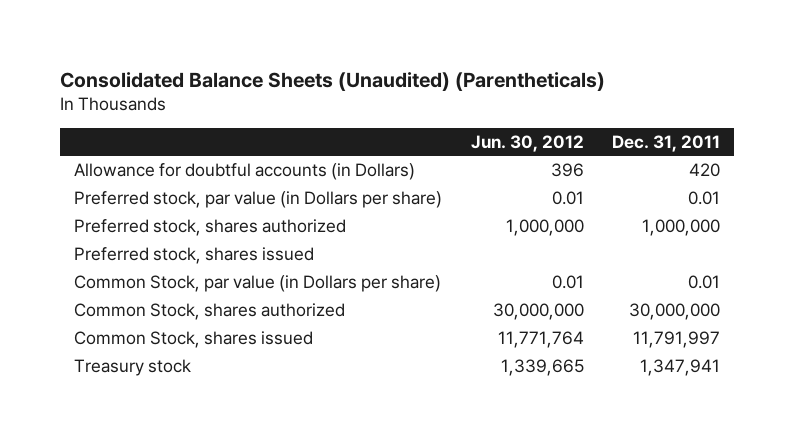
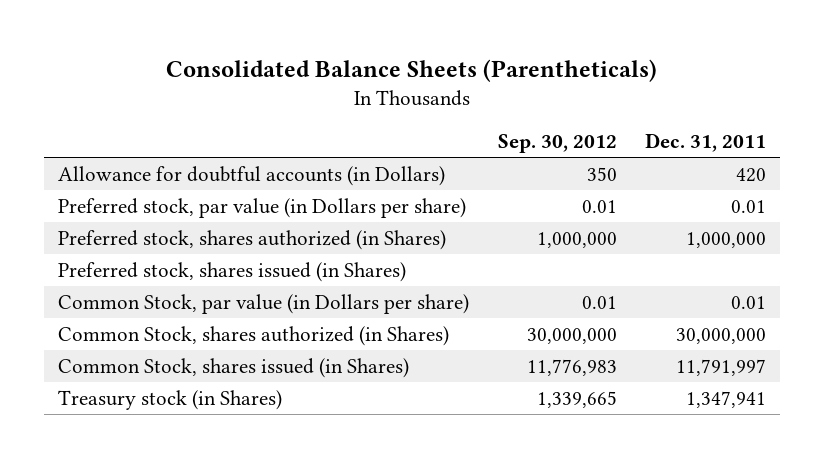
[60,71,606,91] Consolidated Balance Sheets (Unaudited) (Parentheticals) -> [166,58,658,82] Consolidated Balance Sheets (Parentheticals)
[470,134,584,152] Jun. 30, 2012 -> none
none -> [497,134,617,154] Sep. 30, 2012
[74,219,347,237] Preferred stock, shares authorized -> [58,229,447,250] Preferred stock, shares authorized (in Shares)
[74,247,315,265] Preferred stock, shares issued -> [58,261,407,282] Preferred stock, shares issued (in Shares)
[74,303,346,321] Common Stock, shares authorized -> [58,325,450,346] Common Stock, shares authorized (in Shares)
[74,331,314,349] Common Stock, shares issued -> [58,357,410,378] Common Stock, shares issued (in Shares)
[74,359,192,377] Treasury stock -> [58,389,283,410] Treasury stock (in Shares)

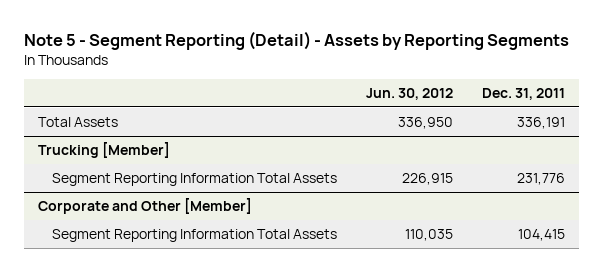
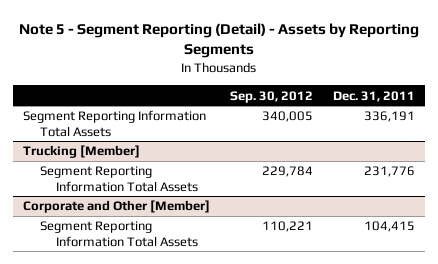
[365,88,453,101] Jun. 30, 2012 -> none
none -> [230,90,314,103] Sep. 30, 2012
[38,117,119,128] Total Assets -> [23,110,207,137] Segment Reporting Information Total Assets

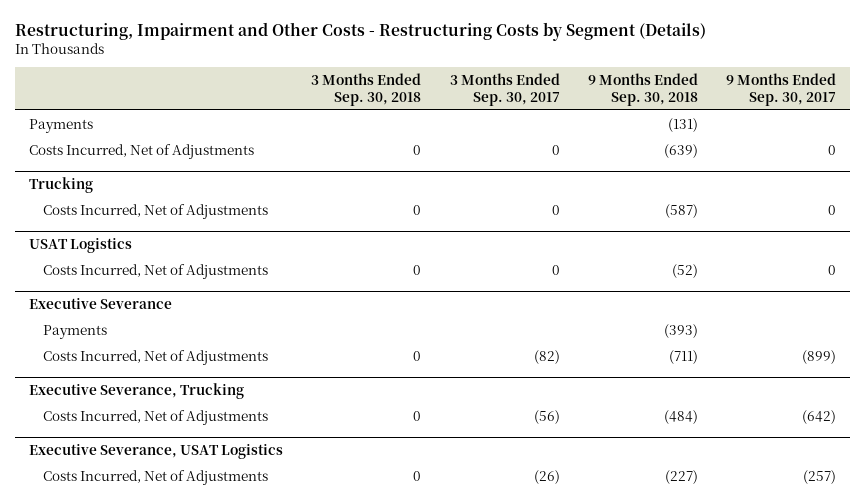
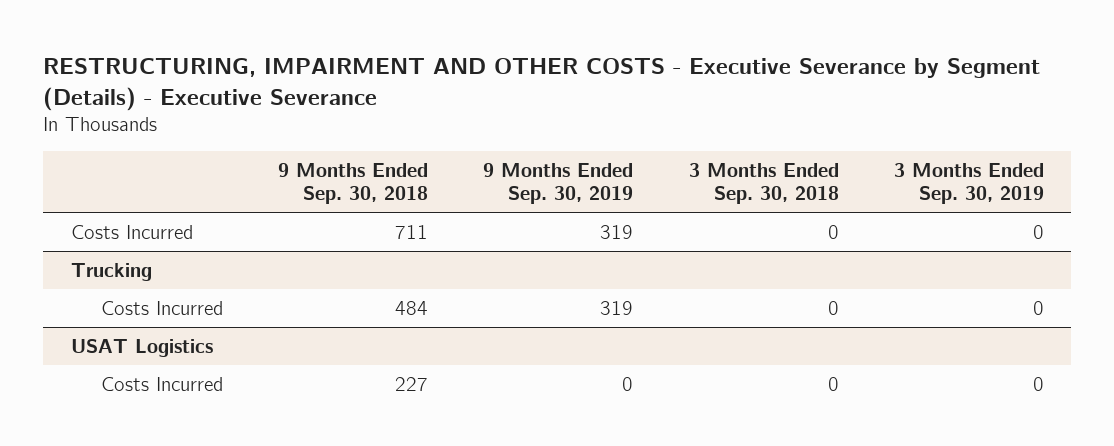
[14,21,706,41] Restructuring, Impairment and Other Costs - Restructuring Costs by Segment (Details) -> [43,57,1041,111] RESTRUCTURING, IMPAIRMENT AND OTHER COSTS - Executive Severance by Segment (Details) - Executive Severance
[449,72,560,106] 3 Months Ended Sep. 30, 2017 -> none
[726,72,837,106] 9 Months Ended Sep. 30, 2017 -> none
none -> [483,163,634,205] 9 Months Ended Sep. 30, 2019
none -> [893,163,1044,205] 3 Months Ended Sep. 30, 2019
[28,118,93,133] Payments -> none
[28,143,254,159] Costs Incurred, Net of Adjustments -> [70,224,193,239] Costs Incurred
[663,143,698,158] (639) -> [395,224,429,239] 711
[43,203,269,219] Costs Incurred, Net of Adjustments -> [100,300,223,315] Costs Incurred
[664,203,698,218] (587) -> [395,300,429,315] 484
[28,298,172,310] Executive Severance -> none
[43,324,108,339] Payments -> none
[43,349,269,365] Costs Incurred, Net of Adjustments -> none
[28,383,244,400] Executive Severance, Trucking -> none
[43,409,269,425] Costs Incurred, Net of Adjustments -> none
[28,444,283,460] Executive Severance, USAT Logistics -> none
[43,469,269,485] Costs Incurred, Net of Adjustments -> none
[43,263,269,279] Costs Incurred, Net of Adjustments -> [100,376,223,391] Costs Incurred
[671,263,698,278] (52) -> [395,376,429,391] 227

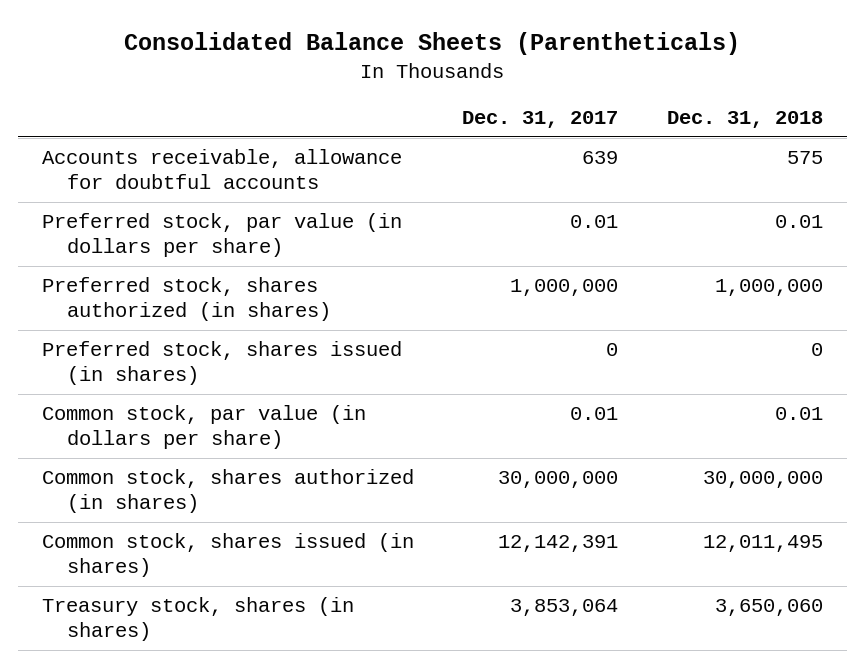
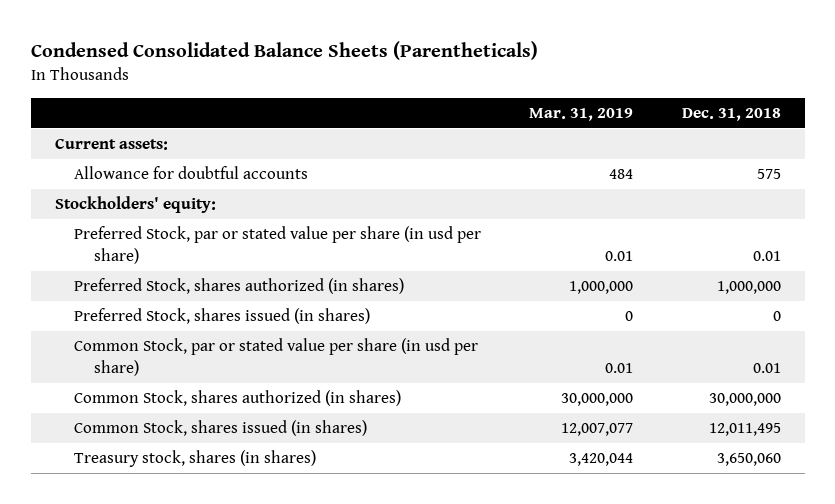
[124,31,741,55] Consolidated Balance Sheets (Parentheticals) -> [30,41,538,61] Condensed Consolidated Balance Sheets (Parentheticals)
[462,111,619,129] Dec. 31, 2017 -> none
none -> [529,108,634,122] Mar. 31, 2019
none -> [54,138,168,151] Current assets:
[42,149,403,189] Accounts receivable, allowance for doubtful accounts -> [74,166,309,180] Allowance for doubtful accounts
none -> [54,196,216,214] Stockholders' equity:
[42,213,403,257] Preferred stock, par value (in dollars per share) -> [74,226,482,264] Preferred Stock, par or stated value per share (in usd per share)
[42,277,331,321] Preferred stock, shares authorized (in shares) -> [74,278,405,295] Preferred Stock, shares authorized (in shares)
[42,341,403,385] Preferred stock, shares issued (in shares) -> [74,308,371,325] Preferred Stock, shares issued (in shares)
[42,405,367,449] Common stock, par value (in dollars per share) -> [74,338,479,376] Common Stock, par or stated value per share (in usd per share)
[42,469,415,513] Common stock, shares authorized (in shares) -> [74,390,402,407] Common Stock, shares authorized (in shares)
[42,533,415,577] Common stock, shares issued (in shares) -> [74,420,368,437] Common Stock, shares issued (in shares)

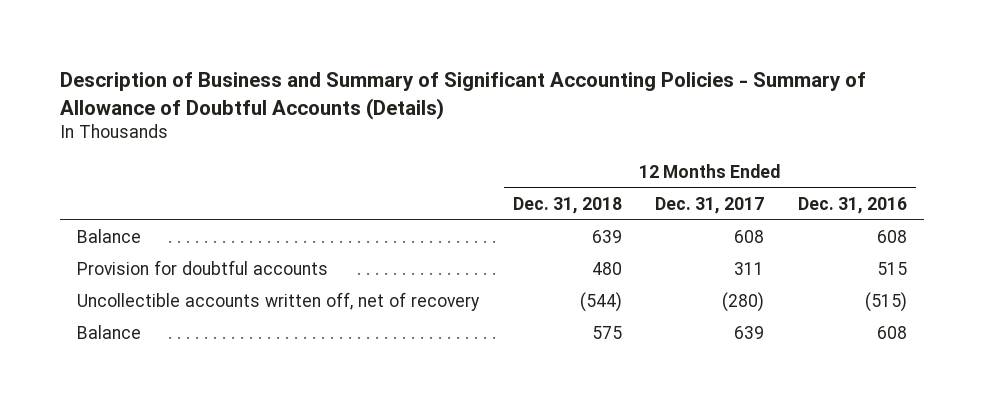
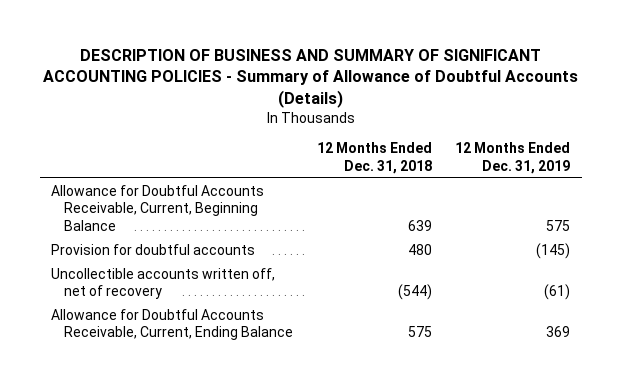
[59,72,866,120] Description of Business and Summary of Significant Accounting Policies - Summary of Allowance of Doubtful Accounts (Details) -> [42,49,578,108] DESCRIPTION OF BUSINESS AND SUMMARY OF SIGNIFICANT ACCOUNTING POLICIES - Summary of Allowance of Doubtful Accounts (Details)
[655,197,765,215] Dec. 31, 2017 -> none
[798,197,908,215] Dec. 31, 2016 -> none
none -> [455,142,571,174] 12 Months Ended Dec. 31, 2019
[76,229,141,244] Balance -> [51,184,265,231] Allowance for Doubtful Accounts Receivable, Current, Beginning Balance
[76,325,141,340] Balance -> [51,308,294,341] Allowance for Doubtful Accounts Receivable, Current, Ending Balance

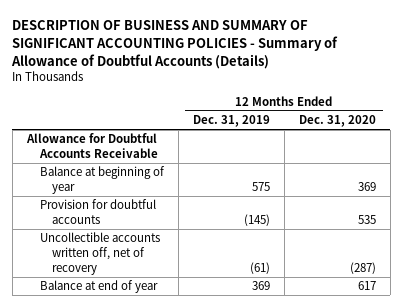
[316,142,432,174] 12 Months Ended Dec. 31, 2018 -> none
none -> [298,115,376,128] Dec. 31, 2020
none -> [25,133,158,158] Allowance for Doubtful Accounts Receivable
[51,184,265,231] Allowance for Doubtful Accounts Receivable, Current, Beginning Balance -> [39,166,165,194] Balance at beginning of year
[51,308,294,341] Allowance for Doubtful Accounts Receivable, Current, Ending Balance -> [39,280,158,294] Balance at end of year

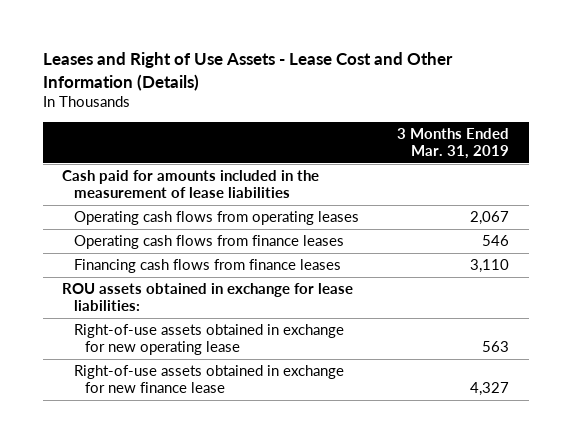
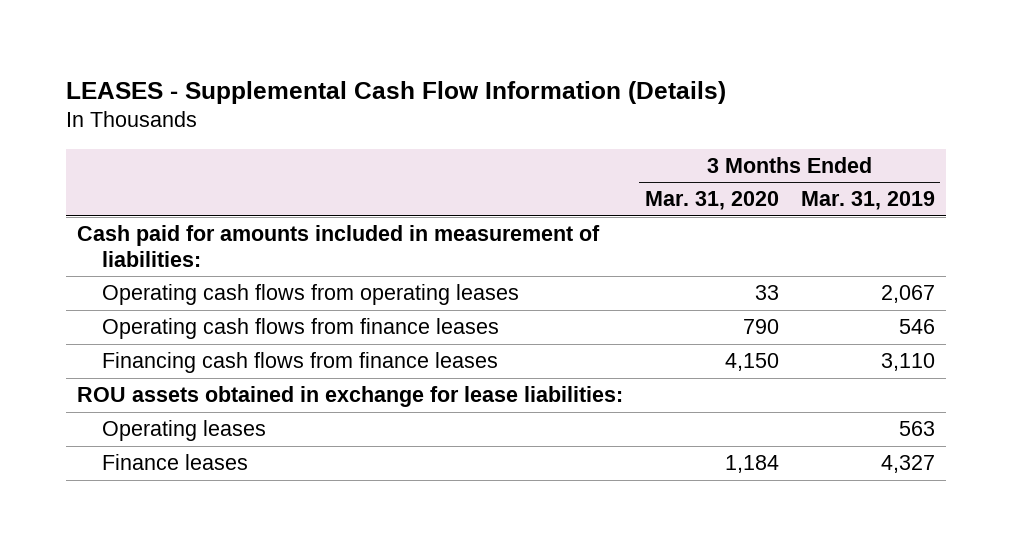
[42,52,453,91] Leases and Right of Use Assets - Lease Cost and Other Information (Details) -> [65,80,726,104] LEASES - Supplemental Cash Flow Information (Details)
none -> [644,191,779,211] Mar. 31, 2020
[62,170,320,199] Cash paid for amounts included in the measurement of lease liabilities -> [76,225,600,268] Cash paid for amounts included in measurement of liabilities:
[73,324,344,356] Right-of-use assets obtained in exchange for new operating lease -> [101,420,266,442] Operating leases
[73,365,344,394] Right-of-use assets obtained in exchange for new finance lease -> [101,454,248,471] Finance leases

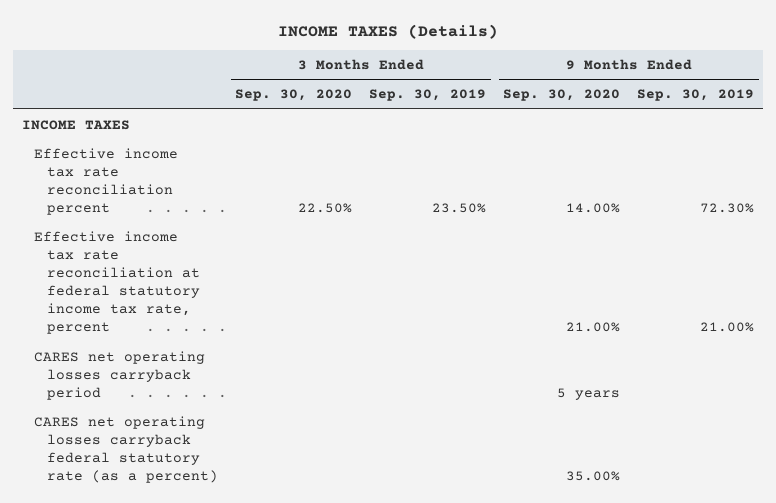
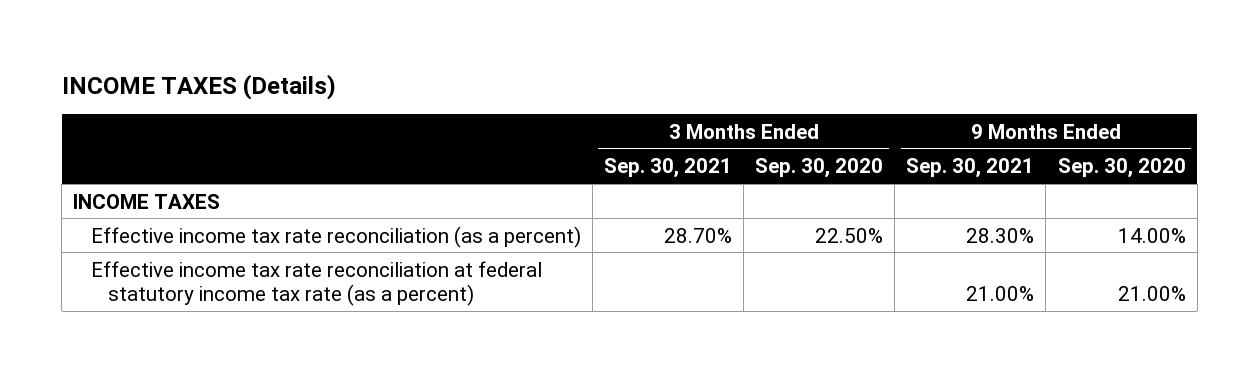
[369,89,487,102] Sep. 30, 2019 -> none
[637,89,755,102] Sep. 30, 2019 -> none
none -> [603,158,732,179] Sep. 30, 2021
none -> [906,158,1035,179] Sep. 30, 2021
[34,350,206,400] CARES net operating losses carryback period -> none
[34,415,219,484] CARES net operating losses carryback federal statutory rate (as a percent) -> none
[34,147,179,216] Effective income tax rate reconciliation percent -> [90,225,581,248] Effective income tax rate reconciliation (as a percent)
[34,230,201,335] Effective income tax rate reconciliation at federal statutory income tax rate, percent -> [90,260,542,306] Effective income tax rate reconciliation at federal statutory income tax rate (as a percent)

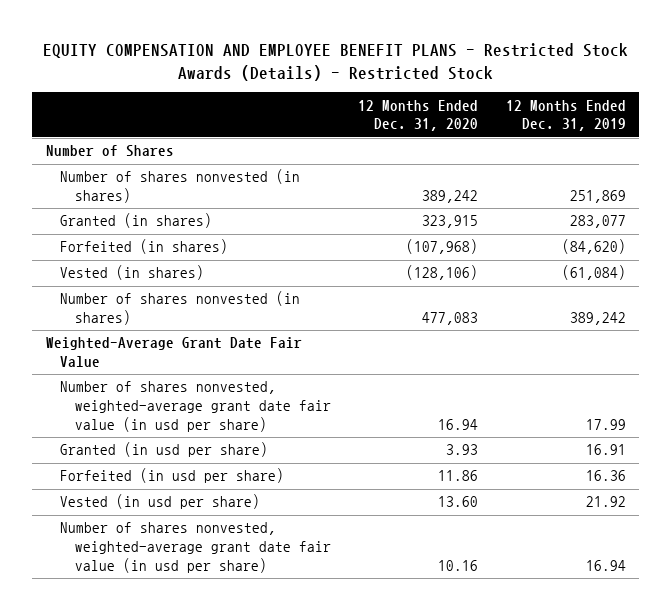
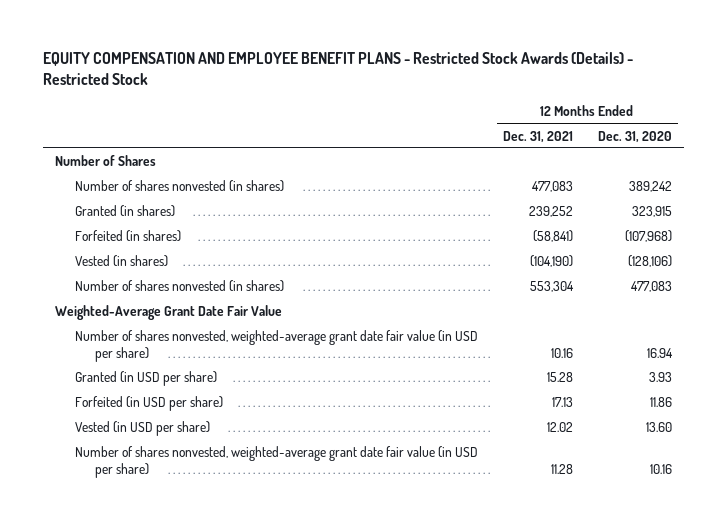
[505,99,626,132] 12 Months Ended Dec. 31, 2019 -> none
none -> [502,130,573,143] Dec. 31, 2021
[60,381,331,433] Number of shares nonvested, weighted-average grant date fair value (in usd per share) -> [74,330,478,362] Number of shares nonvested, weighted-average grant date fair value (in USD per share)
[60,442,269,458] Granted (in usd per share) -> [74,371,217,387] Granted (in USD per share)
[60,468,285,484] Forfeited (in usd per share) -> [74,396,223,412] Forfeited (in USD per share)
[60,494,261,510] Vested (in usd per share) -> [74,421,210,437] Vested (in USD per share)
[60,522,331,574] Number of shares nonvested, weighted-average grant date fair value (in usd per share) -> [74,446,478,478] Number of shares nonvested, weighted-average grant date fair value (in USD per share)

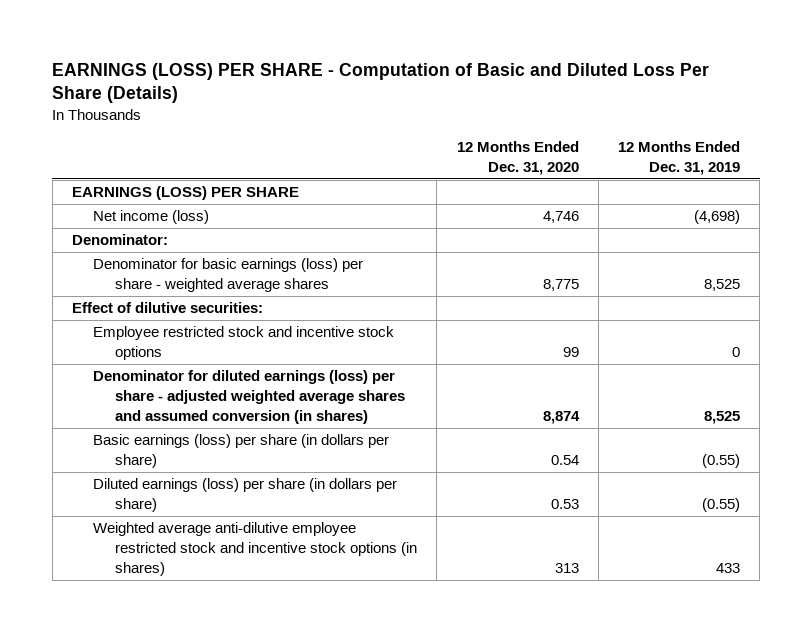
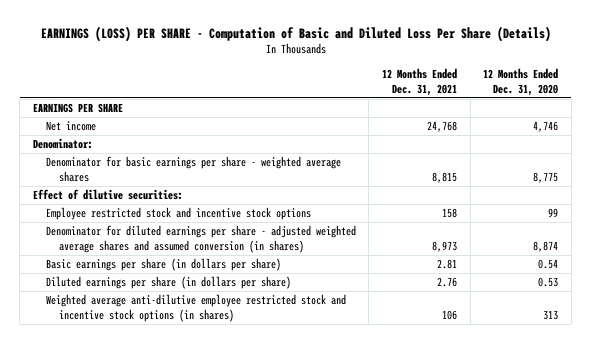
[617,141,740,175] 12 Months Ended Dec. 31, 2019 -> none
none -> [382,68,458,96] 12 Months Ended Dec. 31, 2021
[71,186,299,201] EARNINGS (LOSS) PER SHARE -> [32,103,123,114] EARNINGS PER SHARE
[93,210,210,225] Net income (loss) -> [45,121,96,132] Net income
[93,258,364,293] Denominator for basic earnings (loss) per share - weighted average shares -> [45,156,341,182] Denominator for basic earnings per share - weighted average shares
[93,370,406,424] Denominator for diluted earnings (loss) per share - adjusted weighted average shares and assumed conversion (in shares) -> [45,225,356,253] Denominator for diluted earnings per share - adjusted weighted average shares and assumed conversion (in shares)
[93,434,390,469] Basic earnings (loss) per share (in dollars per share) -> [45,258,281,272] Basic earnings per share (in dollars per share)
[93,478,398,513] Diluted earnings (loss) per share (in dollars per share) -> [45,276,291,290] Diluted earnings per share (in dollars per share)

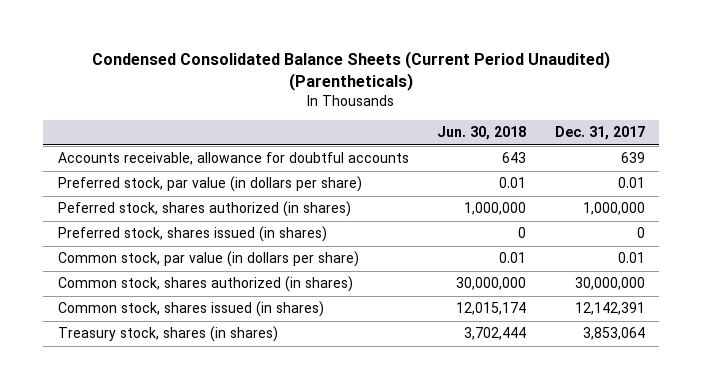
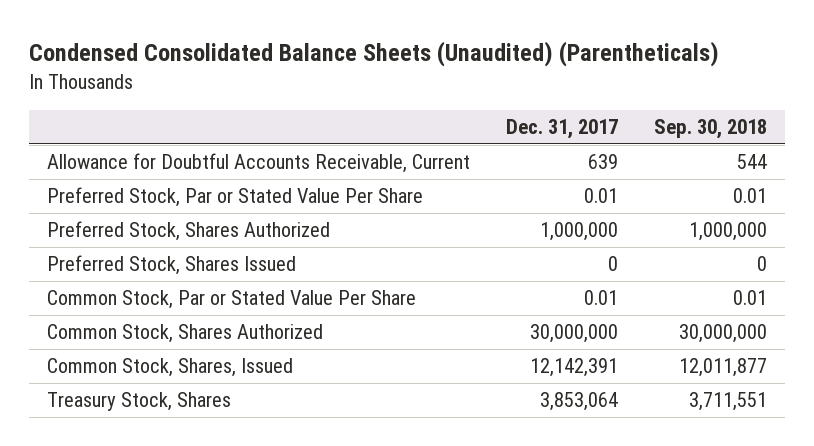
[92,51,611,91] Condensed Consolidated Balance Sheets (Current Period Unaudited) (Parentheticals) -> [29,41,720,68] Condensed Consolidated Balance Sheets (Unaudited) (Parentheticals)
[437,126,527,141] Jun. 30, 2018 -> none
none -> [653,119,767,140] Sep. 30, 2018
[57,152,409,166] Accounts receivable, allowance for doubtful accounts -> [46,153,470,174] Allowance for Doubtful Accounts Receivable, Current
[57,176,362,193] Preferred stock, par value (in dollars per share) -> [46,187,423,208] Preferred Stock, Par or Stated Value Per Share
[57,201,351,218] Peferred stock, shares authorized (in shares) -> [46,221,330,242] Preferred Stock, Shares Authorized
[57,226,327,243] Preferred stock, shares issued (in shares) -> [46,255,296,276] Preferred Stock, Shares Issued
[57,251,359,268] Common stock, par value (in dollars per share) -> [46,290,416,310] Common Stock, Par or Stated Value Per Share
[57,276,353,293] Common stock, shares authorized (in shares) -> [46,324,323,344] Common Stock, Shares Authorized
[57,301,324,318] Common stock, shares issued (in shares) -> [46,358,293,378] Common Stock, Shares, Issued
[57,326,278,343] Treasury stock, shares (in shares) -> [46,392,231,412] Treasury Stock, Shares

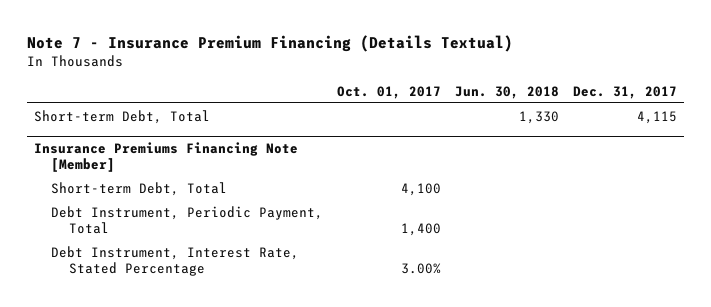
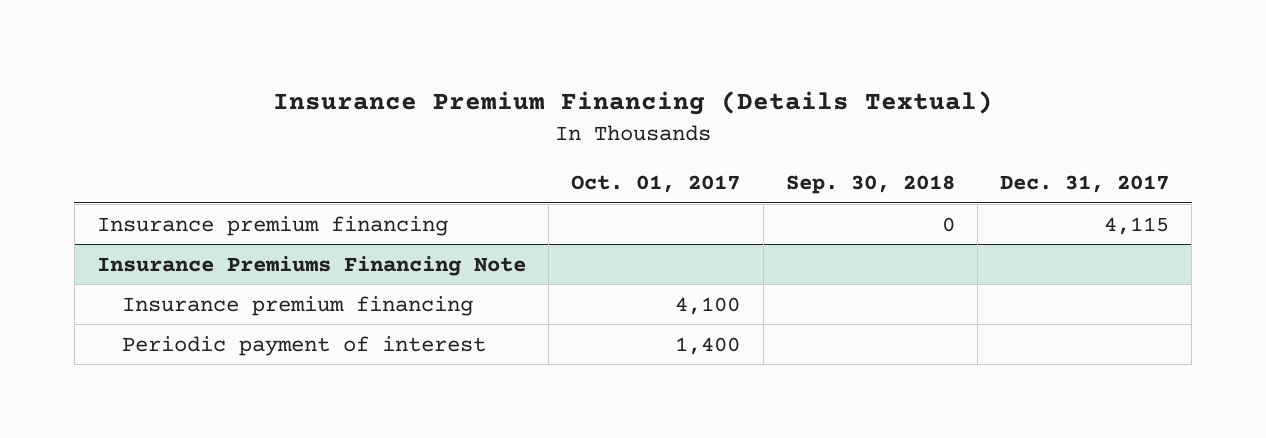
[26,34,513,52] Note 7 - Insurance Premium Financing (Details Textual) -> [273,91,994,116] Insurance Premium Financing (Details Textual)
[455,85,560,99] Jun. 30, 2018 -> none
none -> [785,174,955,194] Sep. 30, 2018
[51,245,300,276] Debt Instrument, Interest Rate, Stated Percentage -> none
[33,109,210,124] Short-term Debt, Total -> [96,215,448,236] Insurance premium financing
[33,141,298,172] Insurance Premiums Financing Note [Member] -> [96,255,526,276] Insurance Premiums Financing Note
[51,181,228,196] Short-term Debt, Total -> [121,295,473,316] Insurance premium financing
[51,205,324,234] Debt Instrument, Periodic Payment, Total -> [121,335,486,356] Periodic payment of interest

